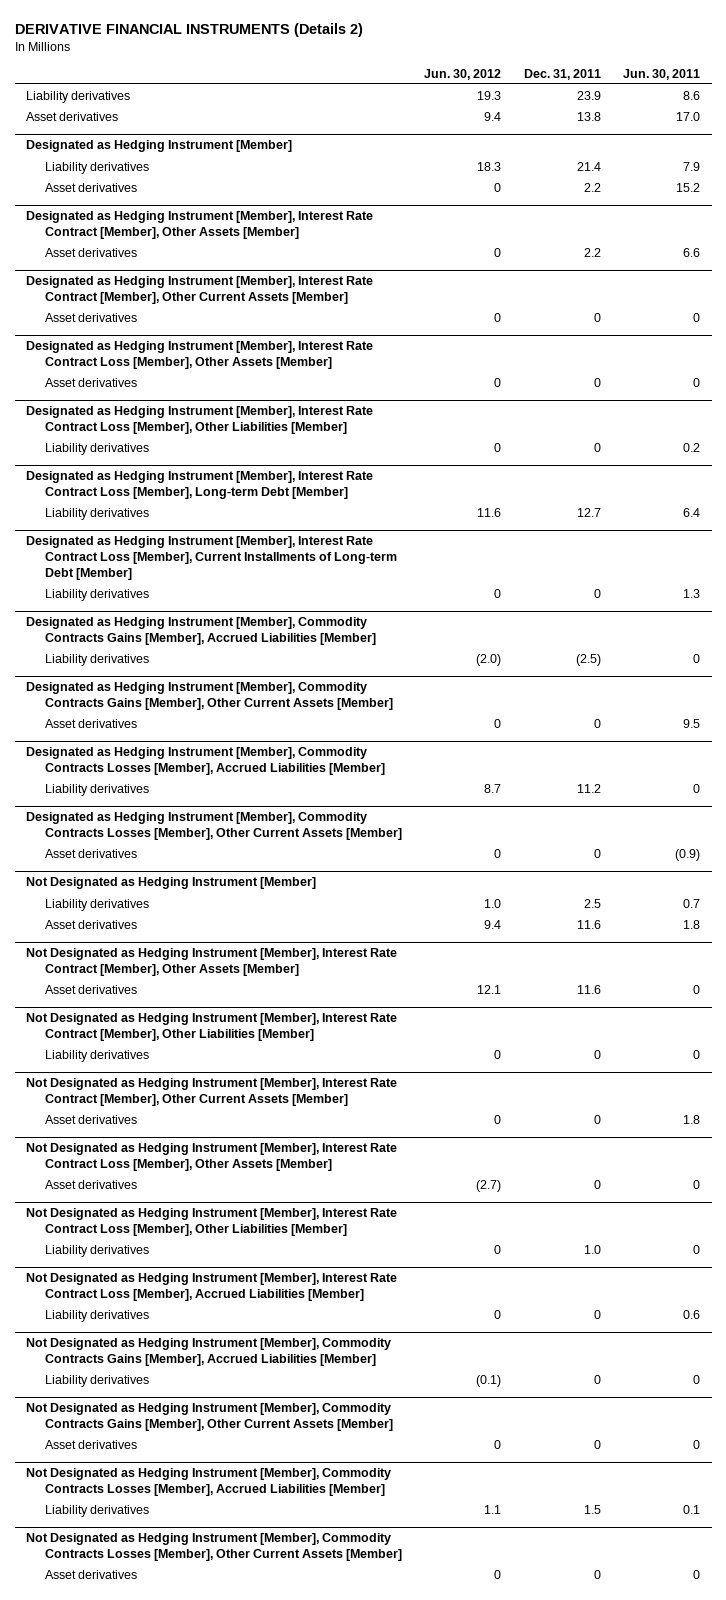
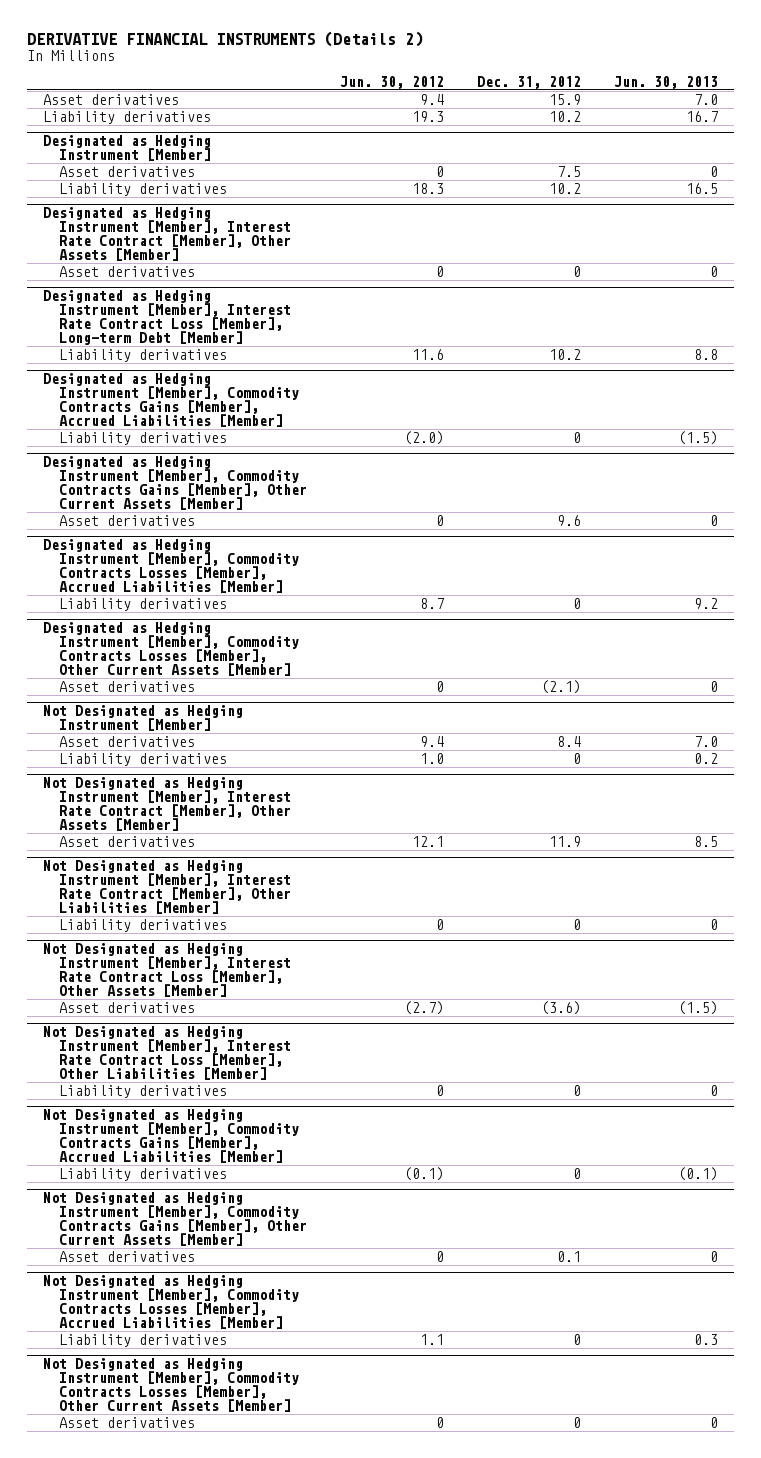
[523,68,601,80] Dec. 31, 2011 -> none
[623,68,701,80] Jun. 30, 2011 -> none
none -> [476,75,581,89] Dec. 31, 2012
none -> [613,75,718,89] Jun. 30, 2013
[26,90,131,103] Liability derivatives -> [43,111,212,125] Liability derivatives
[44,161,149,174] Liability derivatives -> [59,183,228,197] Liability derivatives
[26,276,374,305] Designated as Hedging Instrument [Member], Interest Rate Contract [Member], Other Current Assets [Member] -> none
[44,312,137,322] Asset derivatives -> none
[26,341,374,370] Designated as Hedging Instrument [Member], Interest Rate Contract Loss [Member], Other Assets [Member] -> none
[44,377,137,387] Asset derivatives -> none
[26,406,374,435] Designated as Hedging Instrument [Member], Interest Rate Contract Loss [Member], Other Liabilities [Member] -> none
[44,442,149,455] Liability derivatives -> none
[26,536,397,580] Designated as Hedging Instrument [Member], Interest Rate Contract Loss [Member], Current Installments of Long-term Debt [Member] -> none
[44,588,149,601] Liability derivatives -> none
[44,898,149,911] Liability derivatives -> [59,753,228,767] Liability derivatives
[26,1078,398,1107] Not Designated as Hedging Instrument [Member], Interest Rate Contract [Member], Other Current Assets [Member] -> none
[44,1114,137,1124] Asset derivatives -> none
[26,1273,398,1302] Not Designated as Hedging Instrument [Member], Interest Rate Contract Loss [Member], Accrued Liabilities [Member] -> none
[44,1309,149,1322] Liability derivatives -> none

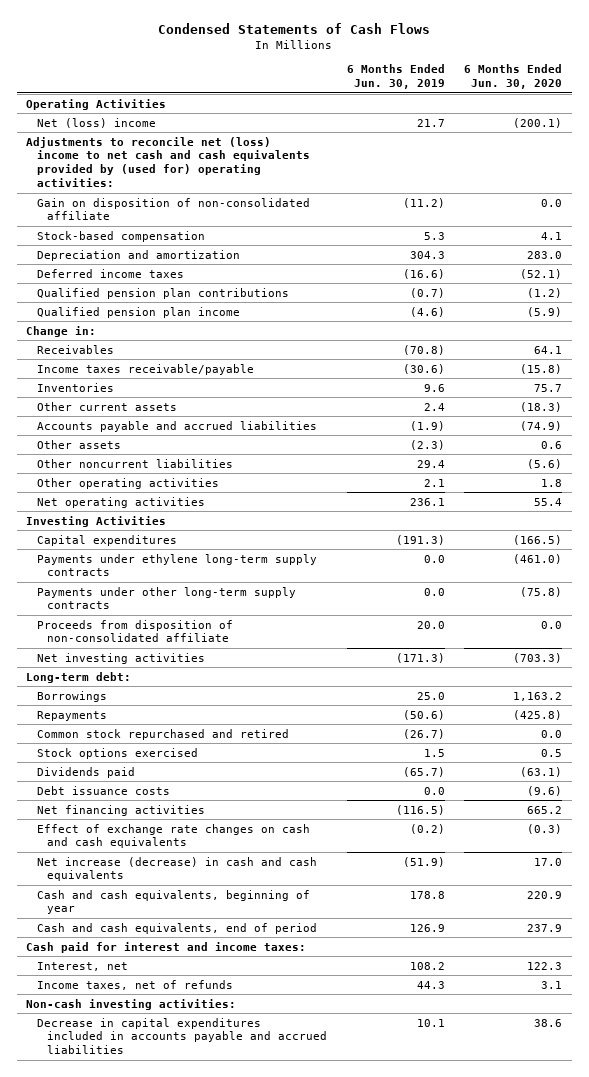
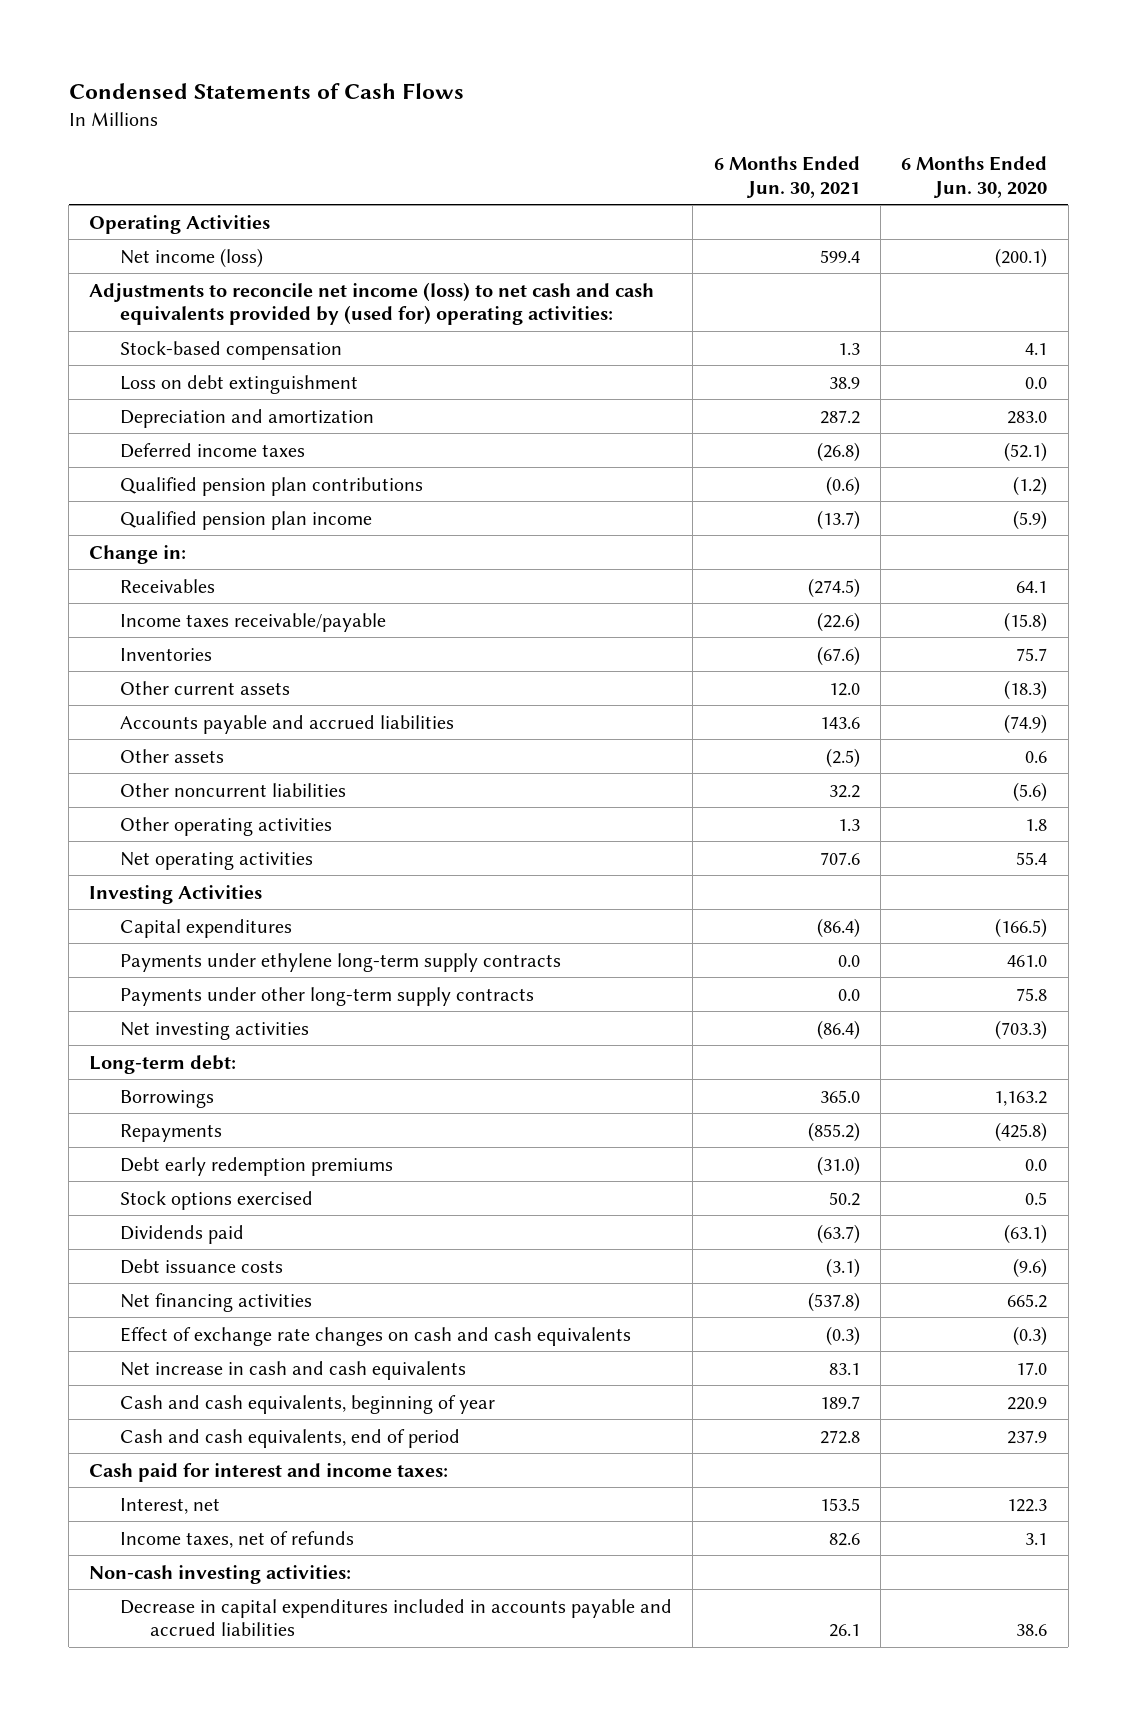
[346,64,445,90] 6 Months Ended Jun. 30, 2019 -> none
none -> [713,155,860,198] 6 Months Ended Jun. 30, 2021
[36,197,310,221] Gain on disposition of non-consolidated affiliate -> none
[36,117,156,128] Net (loss) income -> [119,247,263,268] Net income (loss)
[26,136,310,188] Adjustments to reconcile net (loss) income to net cash and cash equivalents provided by (used for) operating activities: -> [89,281,655,326] Adjustments to reconcile net income (loss) to net cash and cash equivalents provided by (used for) operating activities:
none -> [119,374,358,394] Loss on debt extinguishment
[36,619,233,643] Proceeds from disposition of non-consolidated affiliate -> none
[513,553,563,564] (461.0) -> [1007,954,1048,967] 461.0
[520,586,563,597] (75.8) -> [1016,987,1048,1001] 75.8
[36,728,289,740] Common stock repurchased and retired -> none
none -> [119,1156,393,1176] Debt early redemption premiums
[36,856,317,882] Net increase (decrease) in cash and cash equivalents -> [119,1360,466,1380] Net increase in cash and cash equivalents

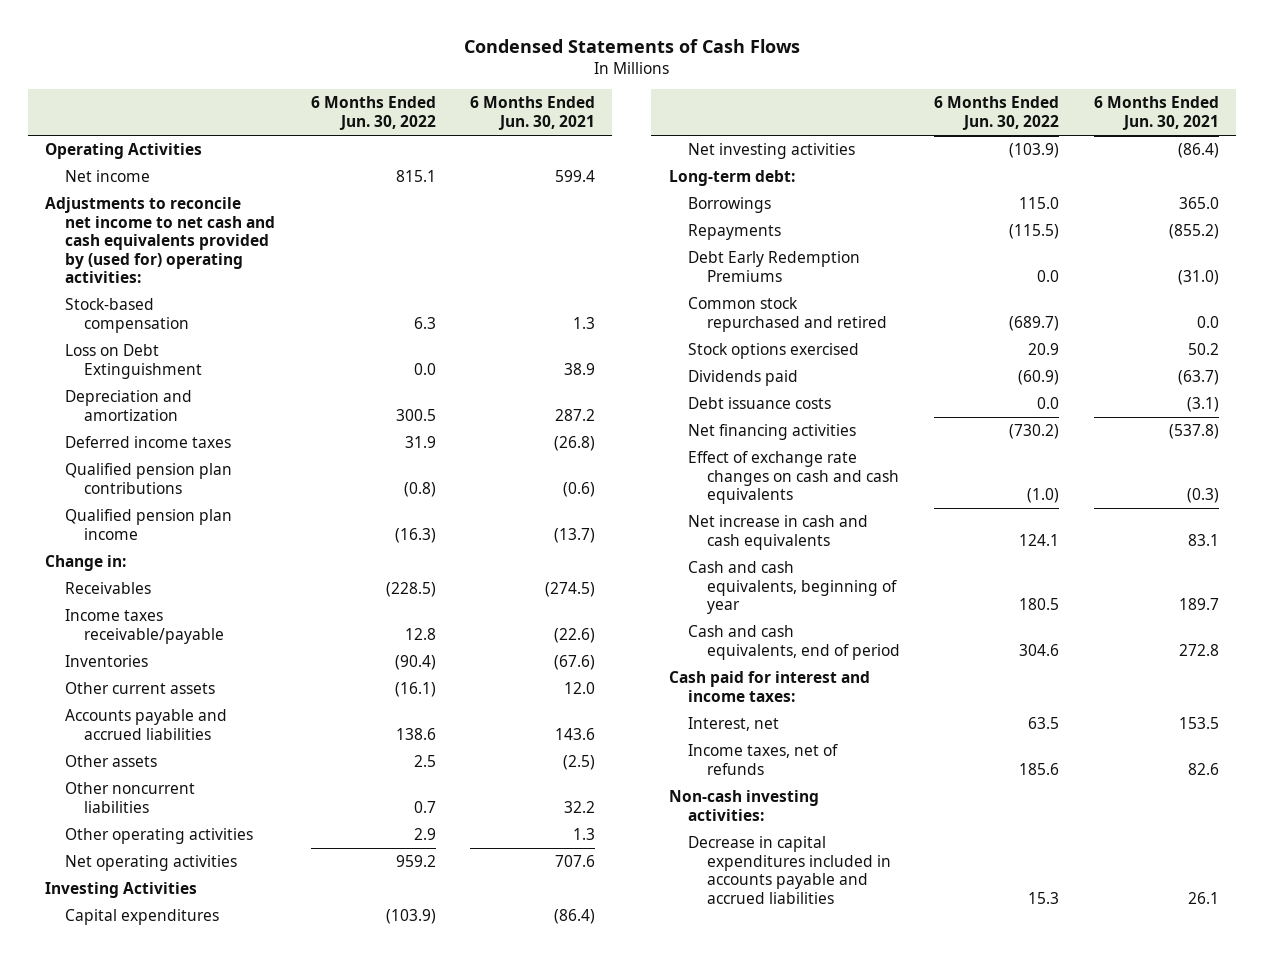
[901,155,1048,198] 6 Months Ended Jun. 30, 2020 -> none
none -> [311,96,437,130] 6 Months Ended Jun. 30, 2022
[119,247,263,268] Net income (loss) -> [64,170,150,183] Net income
[89,281,655,326] Adjustments to reconcile net income (loss) to net cash and cash equivalents provided by (used for) operating activities: -> [45,197,275,284] Adjustments to reconcile net income to net cash and cash equivalents provided by (used for) operating activities:
[119,374,358,394] Loss on debt extinguishment -> [64,344,203,379] Loss on Debt Extinguishment
[119,952,561,972] Payments under ethylene long-term supply contracts -> none
[119,986,534,1006] Payments under other long-term supply contracts -> none
[119,1156,393,1176] Debt early redemption premiums -> [687,251,860,282] Debt Early Redemption Premiums
none -> [687,297,888,332] Common stock repurchased and retired

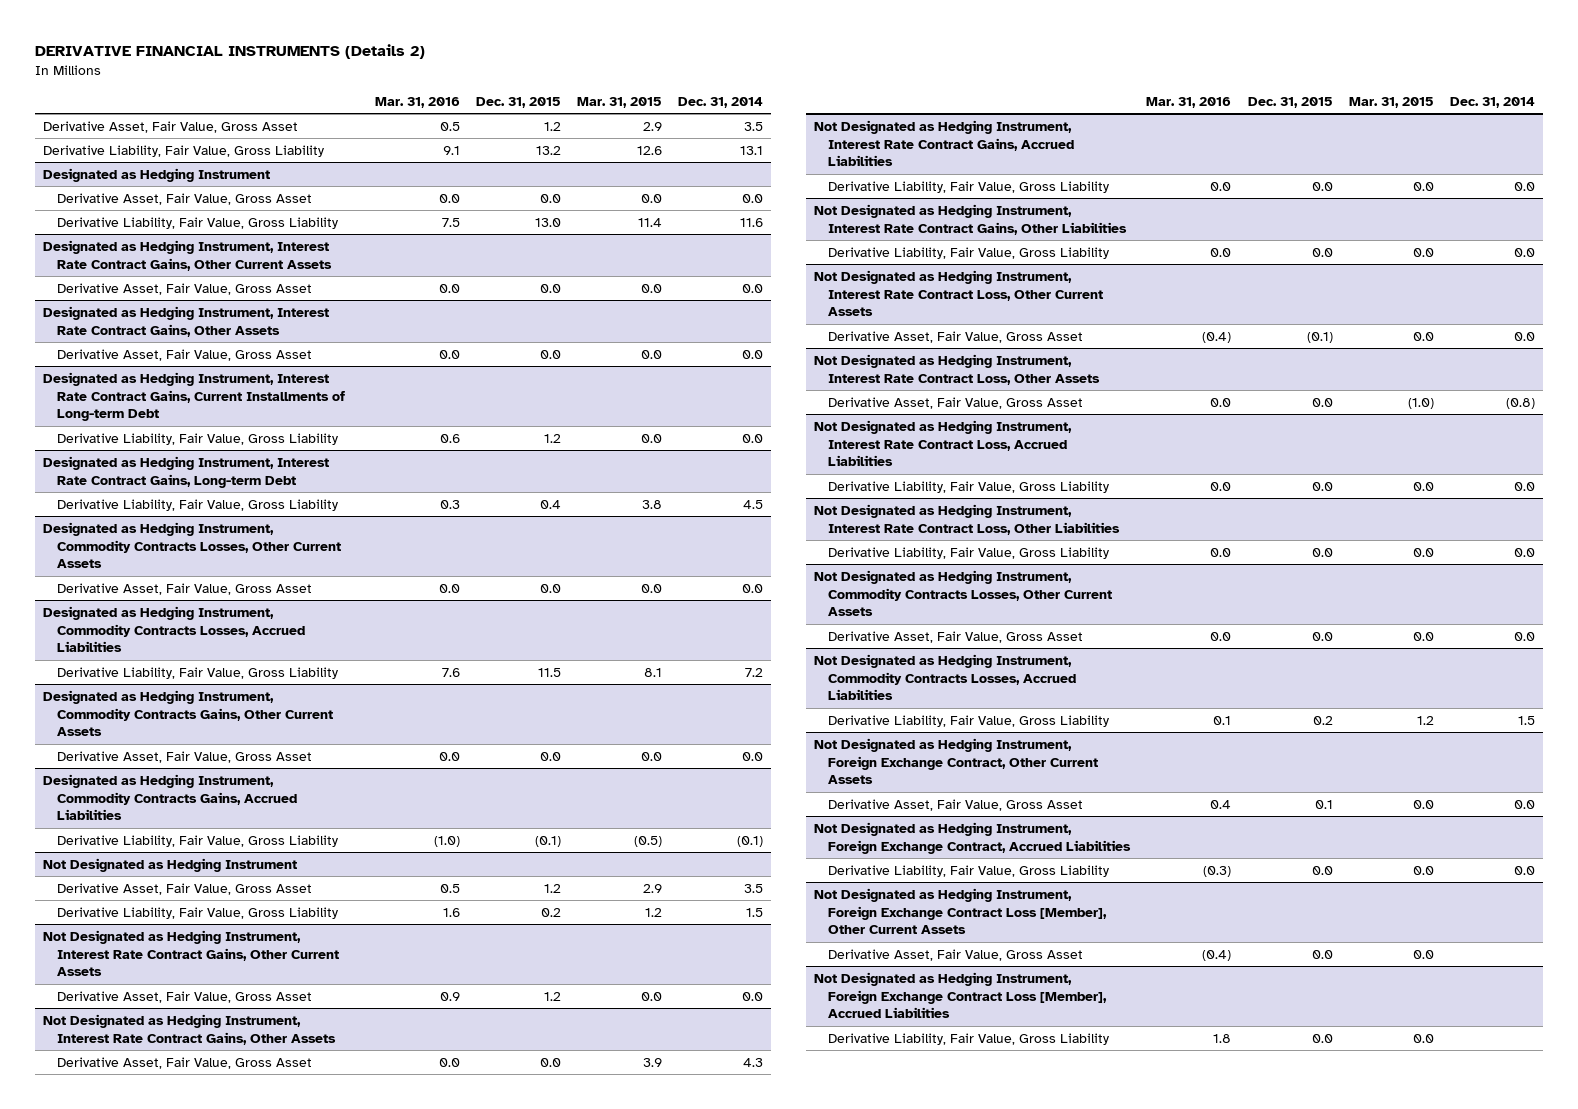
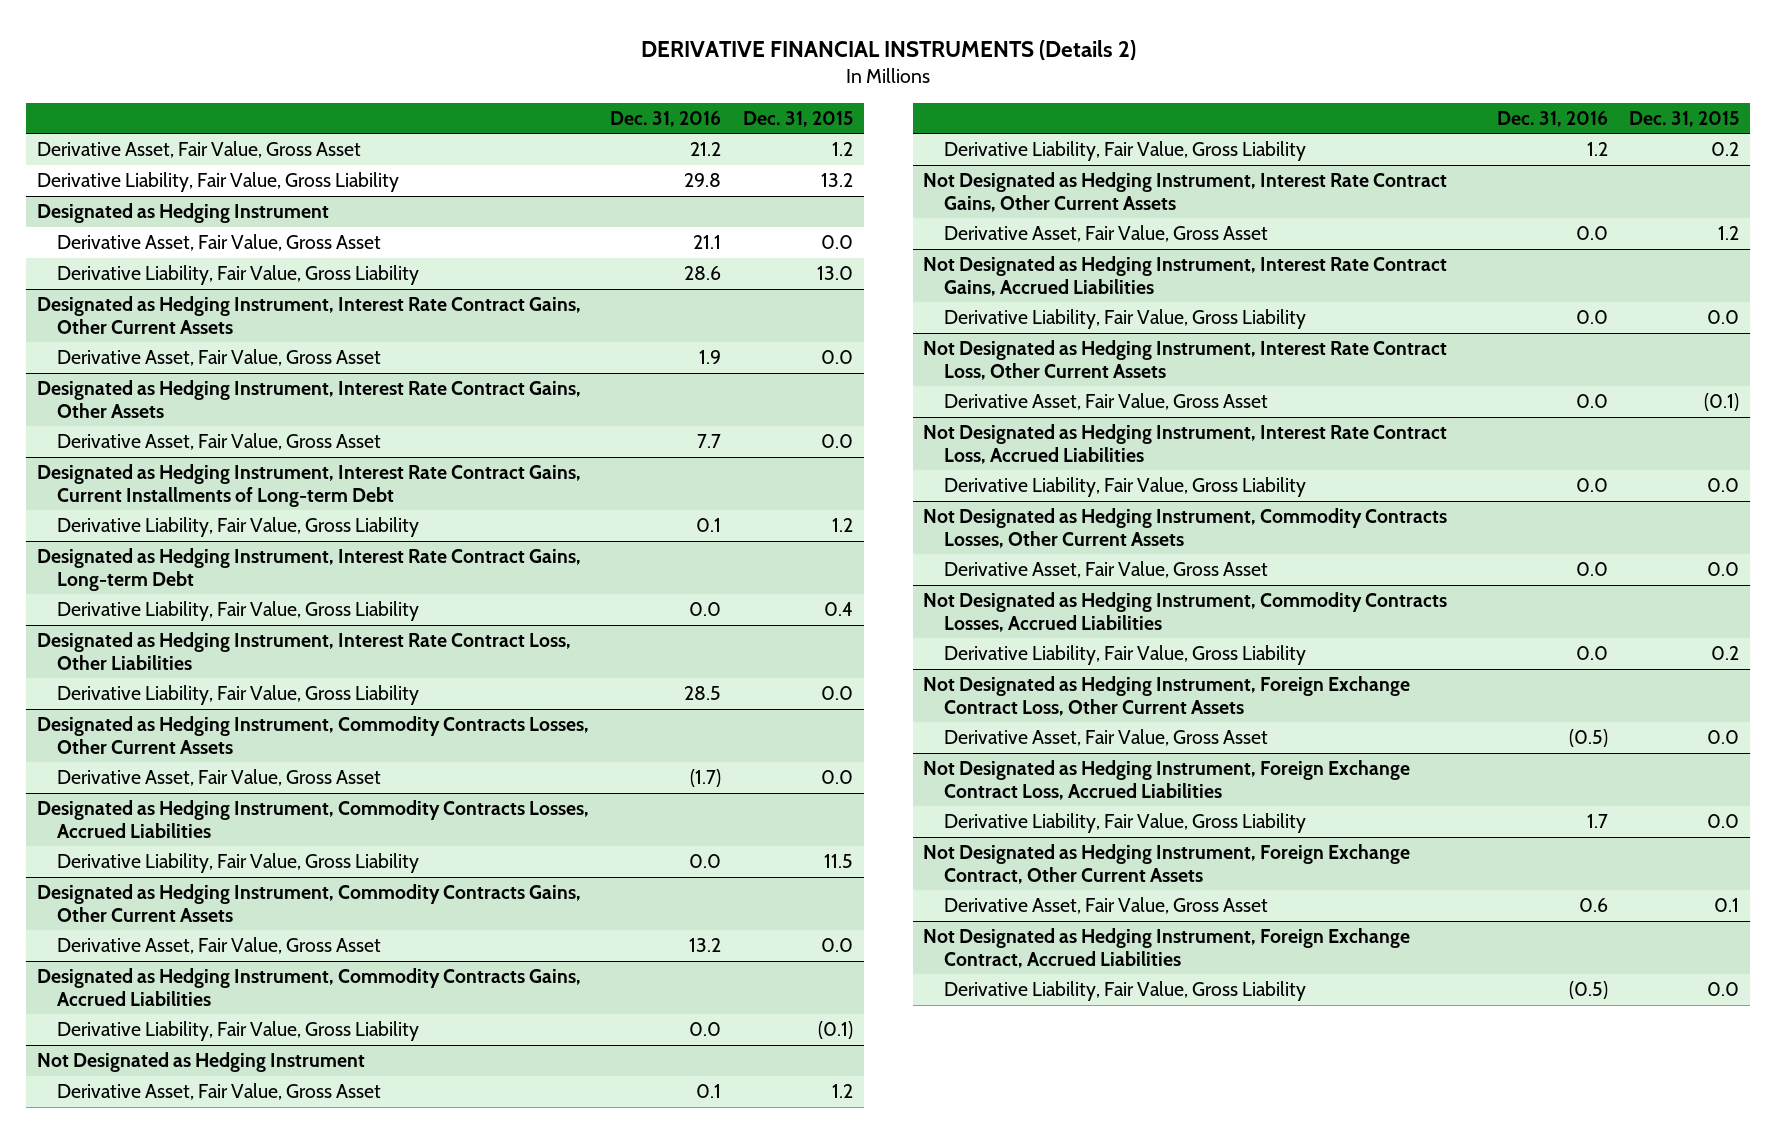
[374,97,460,109] Mar. 31, 2016 -> none
[577,97,663,109] Mar. 31, 2015 -> none
[678,97,764,109] Dec. 31, 2014 -> none
none -> [610,110,722,127] Dec. 31, 2016
none -> [36,632,571,670] Designated as Hedging Instrument, Interest Rate Contract Loss, Other Liabilities
none -> [57,685,420,706] Derivative Liability, Fair Value, Gross Liability
[42,1013,336,1045] Not Designated as Hedging Instrument, Interest Rate Contract Gains, Other Assets -> none
[56,1056,312,1069] Derivative Asset, Fair Value, Gross Asset -> none
[814,203,1128,235] Not Designated as Hedging Instrument, Interest Rate Contract Gains, Other Liabilities -> none
[828,246,1110,259] Derivative Liability, Fair Value, Gross Liability -> none
[814,353,1101,385] Not Designated as Hedging Instrument, Interest Rate Contract Loss, Other Assets -> none
[828,396,1084,409] Derivative Asset, Fair Value, Gross Asset -> none
[814,503,1121,535] Not Designated as Hedging Instrument, Interest Rate Contract Loss, Other Liabilities -> none
[828,546,1110,559] Derivative Liability, Fair Value, Gross Liability -> none
none -> [923,676,1411,716] Not Designated as Hedging Instrument, Foreign Exchange Contract Loss, Other Current Assets
none -> [943,729,1268,747] Derivative Asset, Fair Value, Gross Asset
none -> [923,760,1411,800] Not Designated as Hedging Instrument, Foreign Exchange Contract Loss, Accrued Liabilities
none -> [943,813,1306,834] Derivative Liability, Fair Value, Gross Liability
[814,887,1108,935] Not Designated as Hedging Instrument, Foreign Exchange Contract Loss [Member], Other Current Assets -> none
[828,948,1084,961] Derivative Asset, Fair Value, Gross Asset -> none
[814,971,1108,1019] Not Designated as Hedging Instrument, Foreign Exchange Contract Loss [Member], Accrued Liabilities -> none
[828,1032,1110,1045] Derivative Liability, Fair Value, Gross Liability -> none

